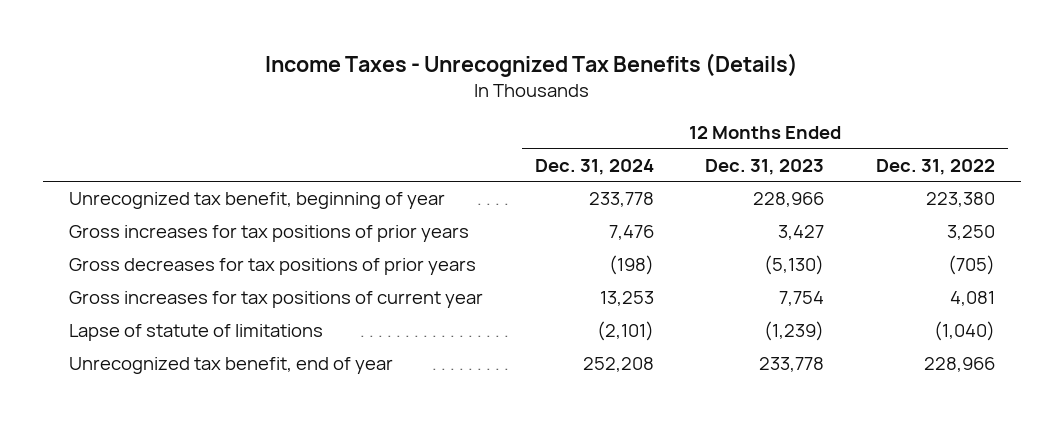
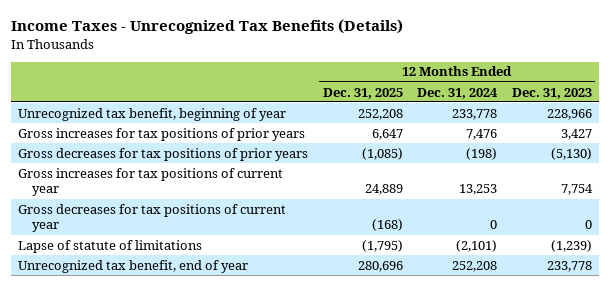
[876,158,996,175] Dec. 31, 2022 -> none
none -> [322,87,403,99] Dec. 31, 2025
none -> [18,203,287,233] Gross decreases for tax positions of current year

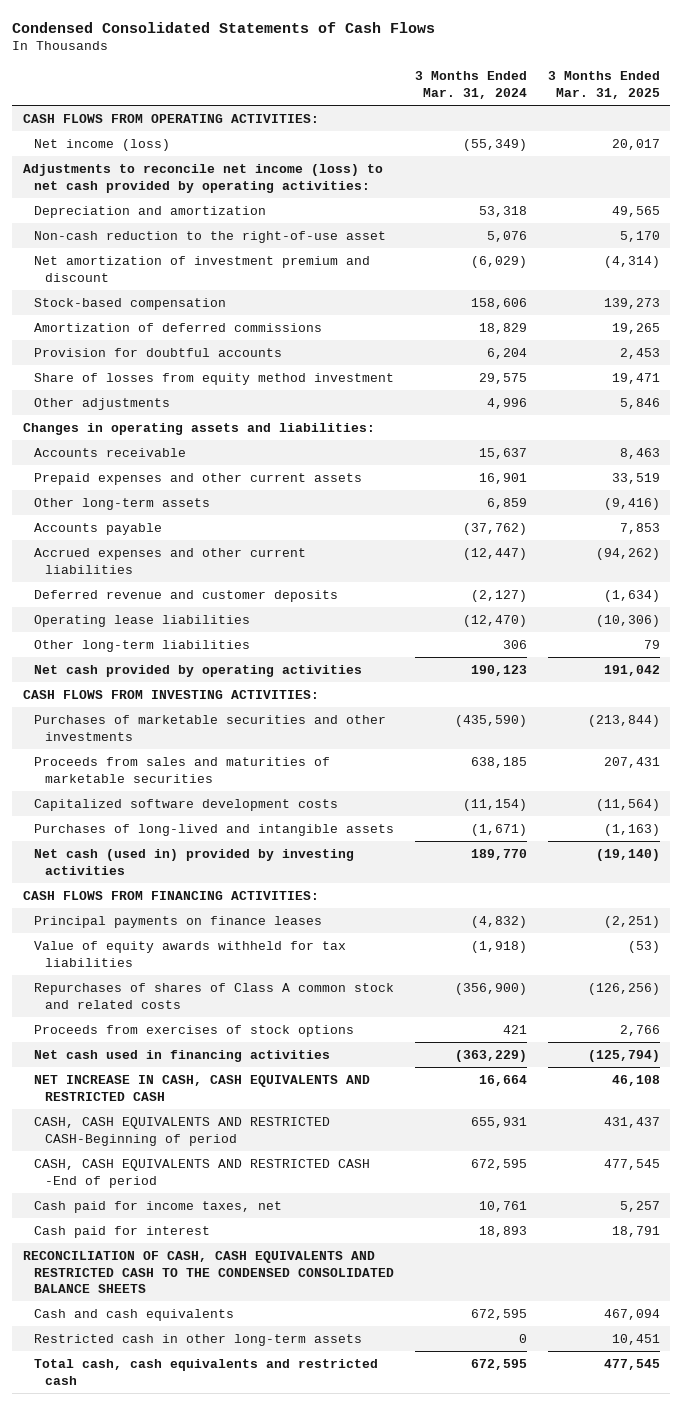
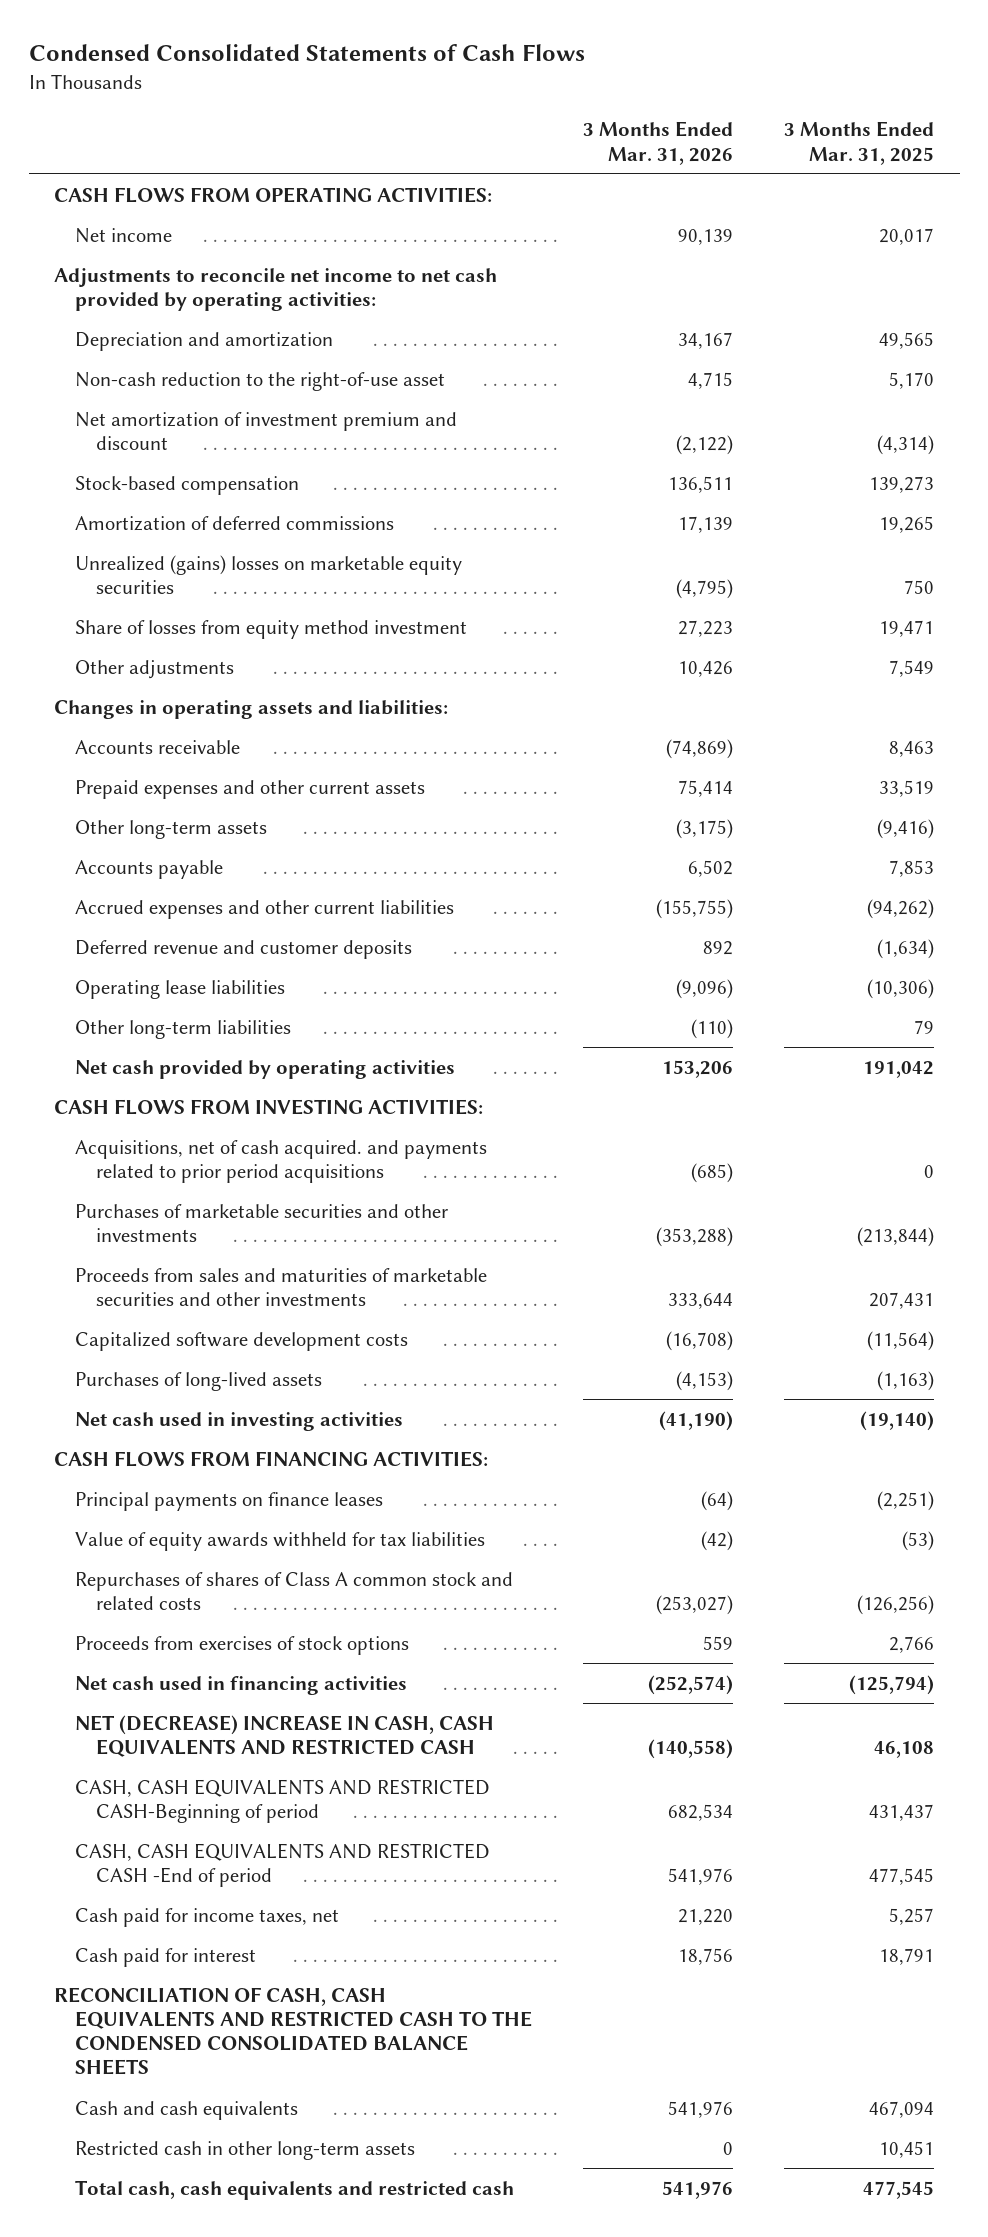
[414,71,527,100] 3 Months Ended Mar. 31, 2024 -> none
none -> [583,121,734,165] 3 Months Ended Mar. 31, 2026
[33,138,170,151] Net income (loss) -> [75,227,173,243] Net income
[22,163,383,193] Adjustments to reconcile net income (loss) to net cash provided by operating activities: -> [54,267,498,311] Adjustments to reconcile net income to net cash provided by operating activities:
[33,347,282,357] Provision for doubtful accounts -> none
none -> [75,554,463,594] Unrealized (gains) losses on marketable equity securities
[619,397,660,409] 5,846 -> [889,659,935,677] 7,549
none -> [75,1139,488,1183] Acquisitions, net of cash acquired. and payments related to prior period acquisitions
[33,756,330,783] Proceeds from sales and maturities of marketable securities -> [75,1267,488,1306] Proceeds from sales and maturities of marketable securities and other investments
[33,823,394,836] Purchases of long-lived and intangible assets -> [75,1371,323,1391] Purchases of long-lived assets
[33,848,354,875] Net cash (used in) provided by investing activities -> [75,1411,404,1431] Net cash used in investing activities
[33,1074,370,1101] NET INCREASE IN CASH, CASH EQUIVALENTS AND RESTRICTED CASH -> [75,1714,495,1757] NET (DECREASE) INCREASE IN CASH, CASH EQUIVALENTS AND RESTRICTED CASH

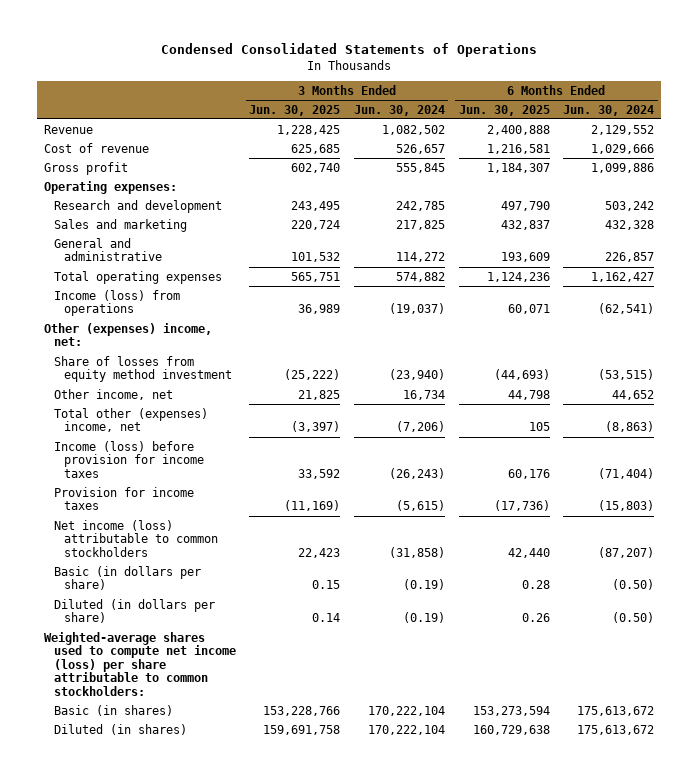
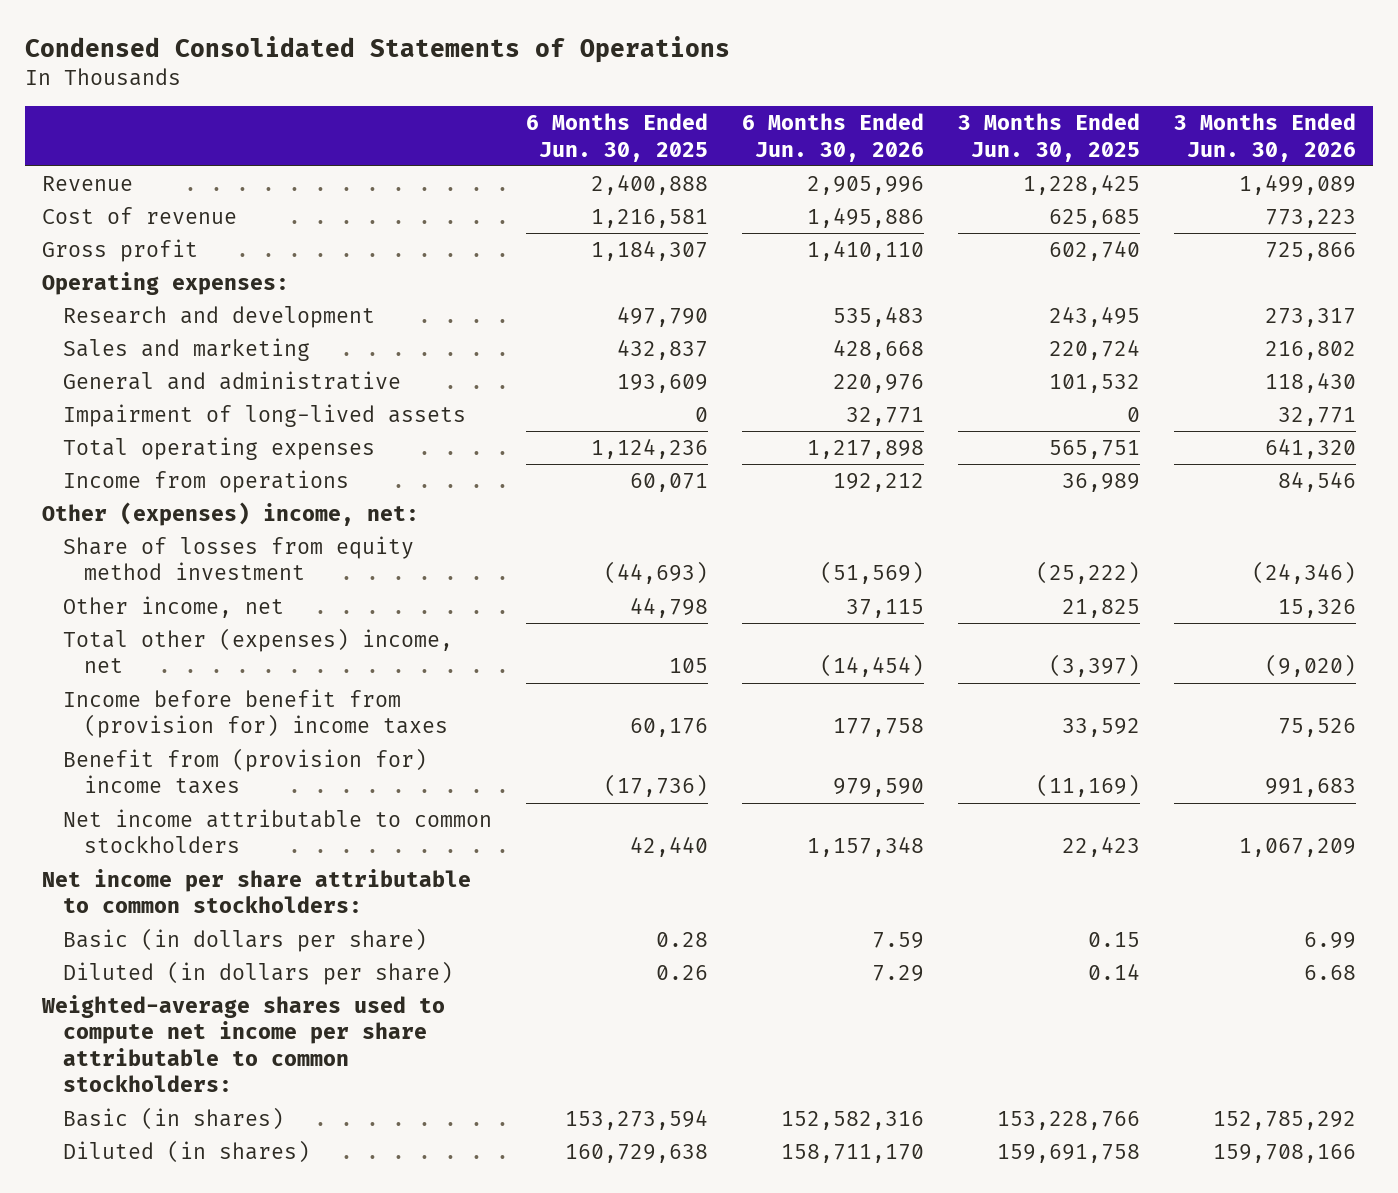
[353,104,445,116] Jun. 30, 2024 -> none
[563,104,655,116] Jun. 30, 2024 -> none
none -> [741,113,924,162] 6 Months Ended Jun. 30, 2026
none -> [1174,113,1357,162] 3 Months Ended Jun. 30, 2026
none -> [62,403,466,427] Impairment of long-lived assets
[53,289,180,317] Income (loss) from operations -> [62,469,349,493] Income from operations
[53,440,204,478] Income (loss) before provision for income taxes -> [62,688,448,739] Income before benefit from (provision for) income taxes
[53,486,194,511] Provision for income taxes -> [62,747,427,795] Benefit from (provision for) income taxes
[53,519,218,557] Net income (loss) attributable to common stockholders -> [62,808,492,854] Net income attributable to common stockholders
none -> [41,868,471,914] Net income per share attributable to common stockholders:
[43,631,236,696] Weighted-average shares used to compute net income (loss) per share attributable to common stockholders: -> [40,994,445,1093] Weighted-average shares used to compute net income per share attributable to common stockholders:

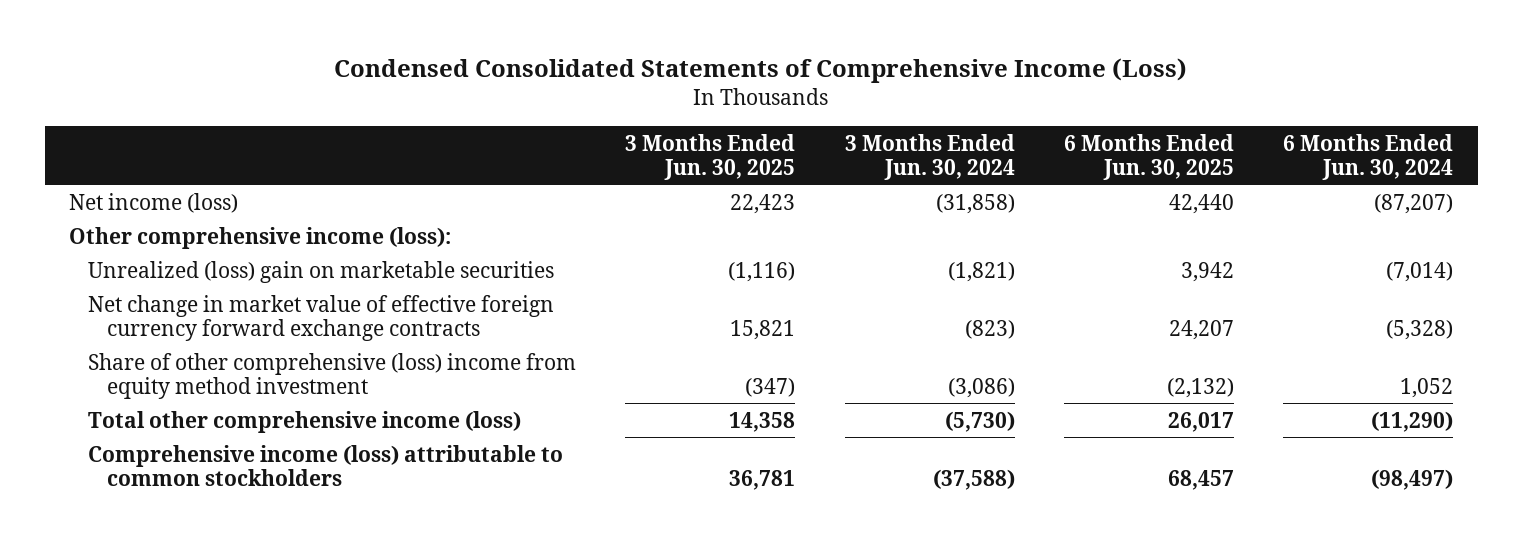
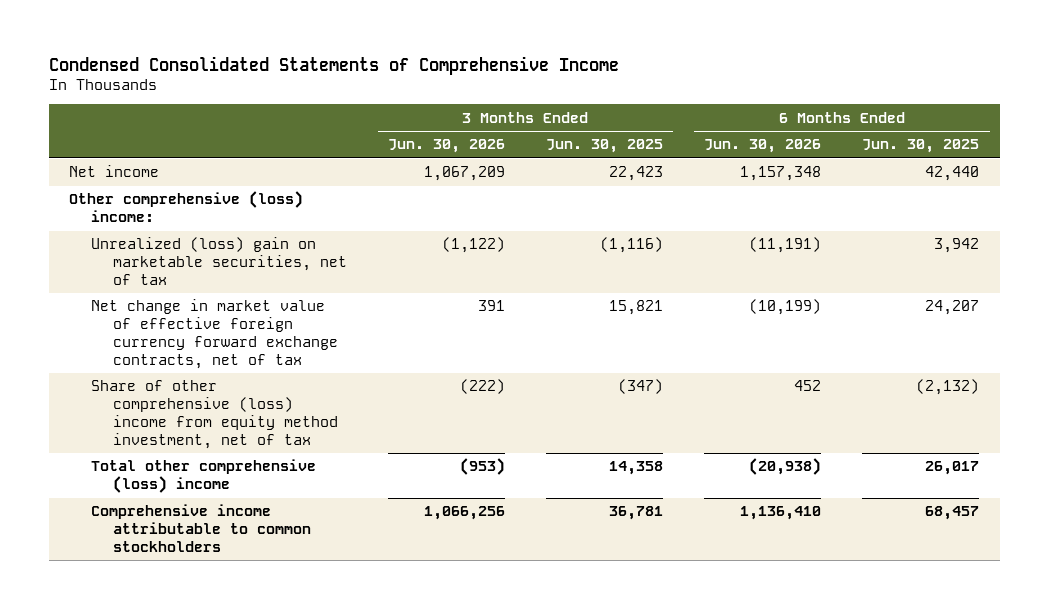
[334,58,1188,84] Condensed Consolidated Statements of Comprehensive Income (Loss) -> [48,55,619,75] Condensed Consolidated Statements of Comprehensive Income
[844,133,1015,180] 3 Months Ended Jun. 30, 2024 -> none
[1283,133,1454,180] 6 Months Ended Jun. 30, 2024 -> none
none -> [387,139,505,154] Jun. 30, 2026
none -> [704,139,822,154] Jun. 30, 2026
[69,192,239,213] Net income (loss) -> [69,165,160,178] Net income
[69,226,452,249] Other comprehensive income (loss): -> [69,191,304,223] Other comprehensive (loss) income:
[88,260,555,283] Unrealized (loss) gain on marketable securities -> [91,237,347,285] Unrealized (loss) gain on marketable securities, net of tax
[88,294,555,341] Net change in market value of effective foreign currency forward exchange contracts -> [91,299,338,369] Net change in market value of effective foreign currency forward exchange contracts, net of tax
[88,352,577,399] Share of other comprehensive (loss) income from equity method investment -> [91,380,338,449] Share of other comprehensive (loss) income from equity method investment, net of tax
[88,410,522,433] Total other comprehensive income (loss) -> [91,459,317,494] Total other comprehensive (loss) income
[88,444,564,486] Comprehensive income (loss) attributable to common stockholders -> [91,504,311,552] Comprehensive income attributable to common stockholders

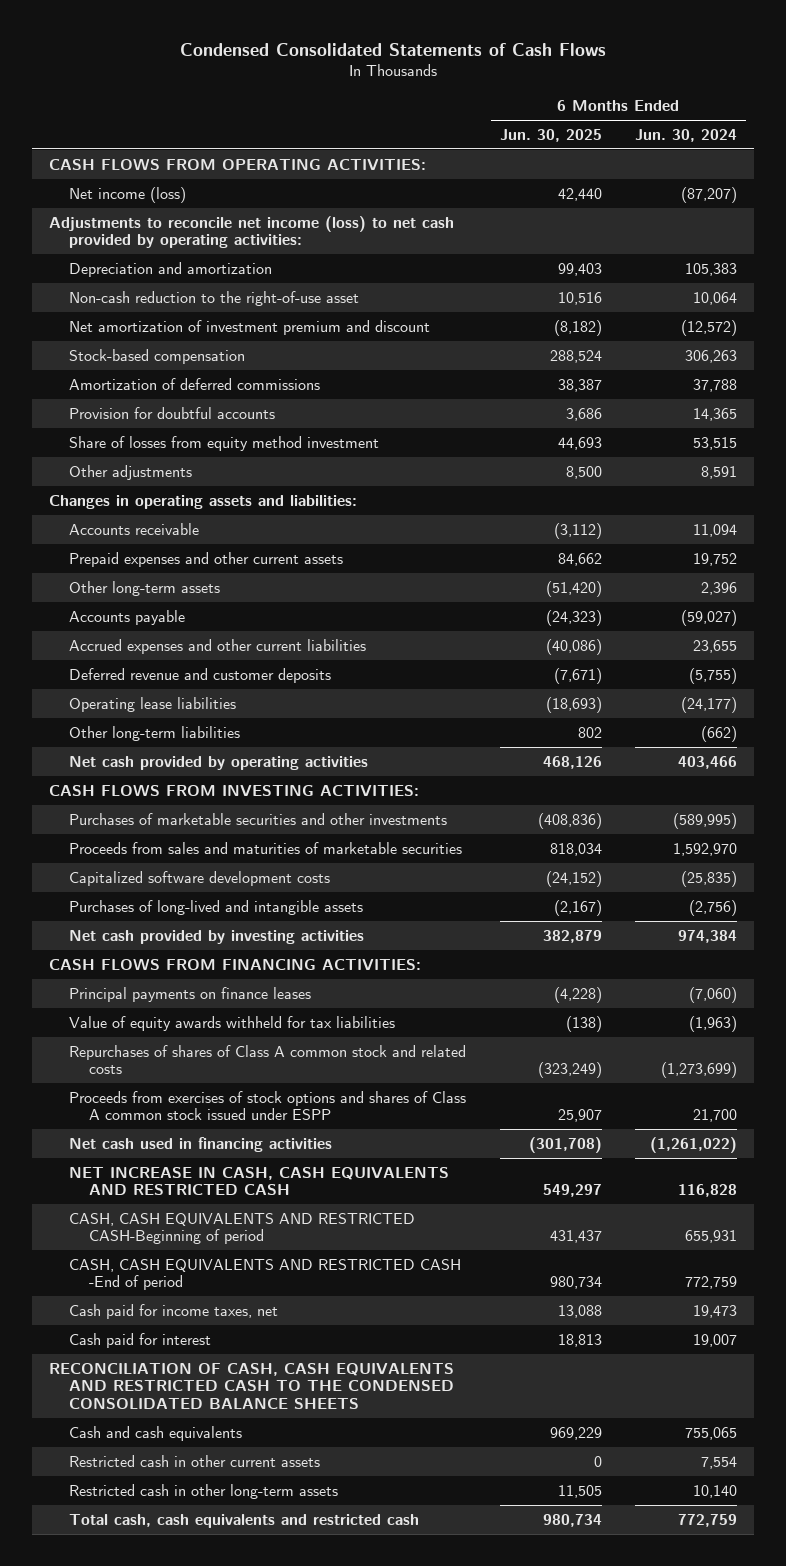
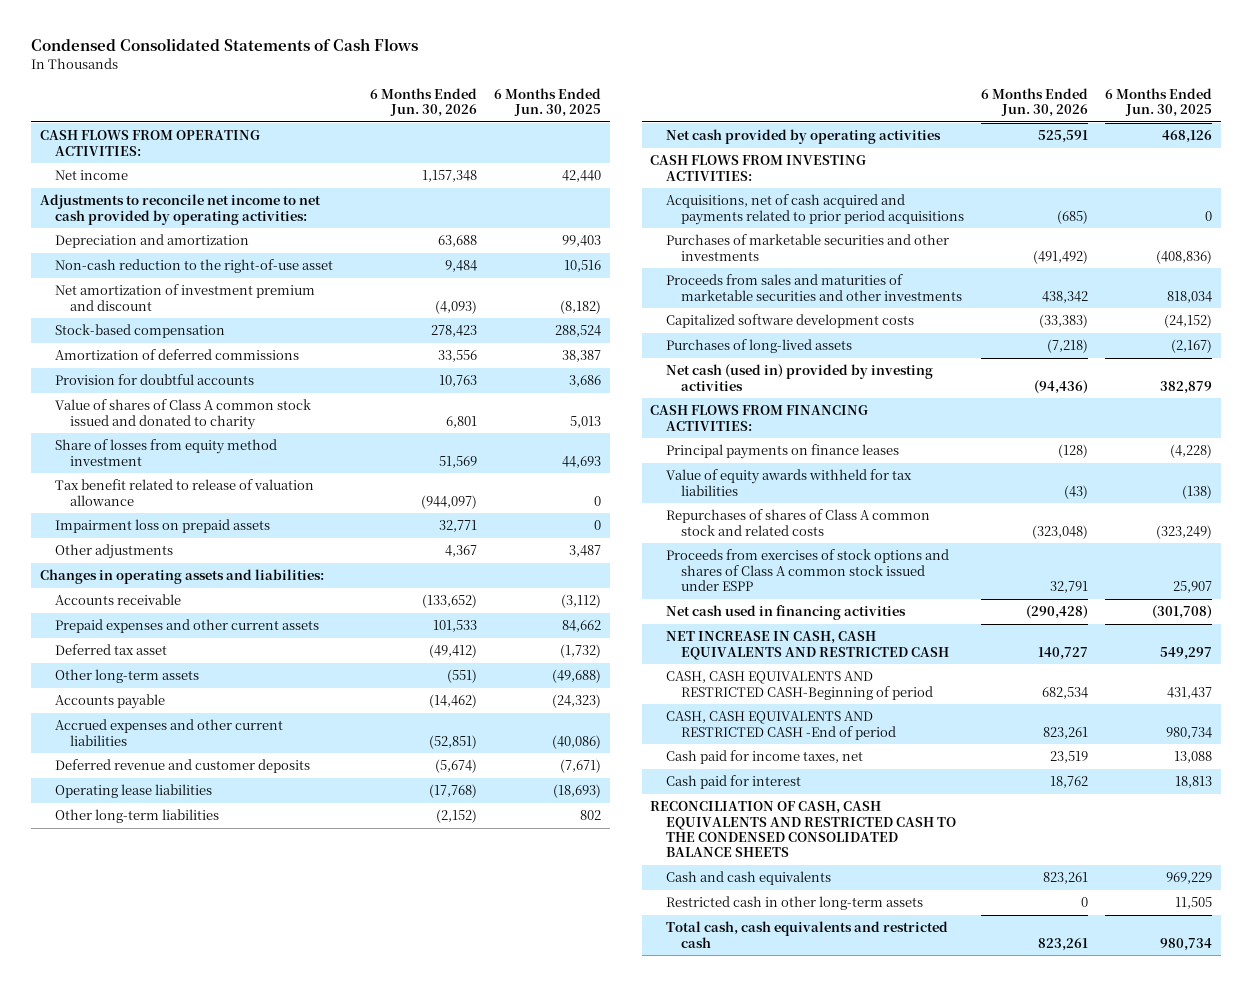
[635,128,738,142] Jun. 30, 2024 -> none
none -> [370,87,478,117] 6 Months Ended Jun. 30, 2026
[69,186,187,203] Net income (loss) -> [54,170,128,181] Net income
[48,215,454,249] Adjustments to reconcile net income (loss) to net cash provided by operating activities: -> [39,194,321,225] Adjustments to reconcile net income to net cash provided by operating activities:
none -> [54,399,311,430] Value of shares of Class A common stock issued and donated to charity
none -> [54,479,314,506] Tax benefit related to release of valuation allowance
none -> [54,519,270,534] Impairment loss on prepaid assets
[565,465,602,479] 8,500 -> [569,545,602,558] 3,487
none -> [54,644,167,656] Deferred tax asset
[545,580,602,597] (51,420) -> [552,669,602,684] (49,688)
none -> [665,194,965,225] Acquisitions, net of cash acquired and payments related to prior period acquisitions
[69,841,463,854] Proceeds from sales and maturities of marketable securities -> [665,274,963,301] Proceeds from sales and maturities of marketable securities and other investments
[69,899,364,915] Purchases of long-lived and intangible assets -> [665,339,852,354] Purchases of long-lived assets
[69,929,365,944] Net cash provided by investing activities -> [665,364,933,391] Net cash (used in) provided by investing activities
[69,1454,321,1467] Restricted cash in other current assets -> none

